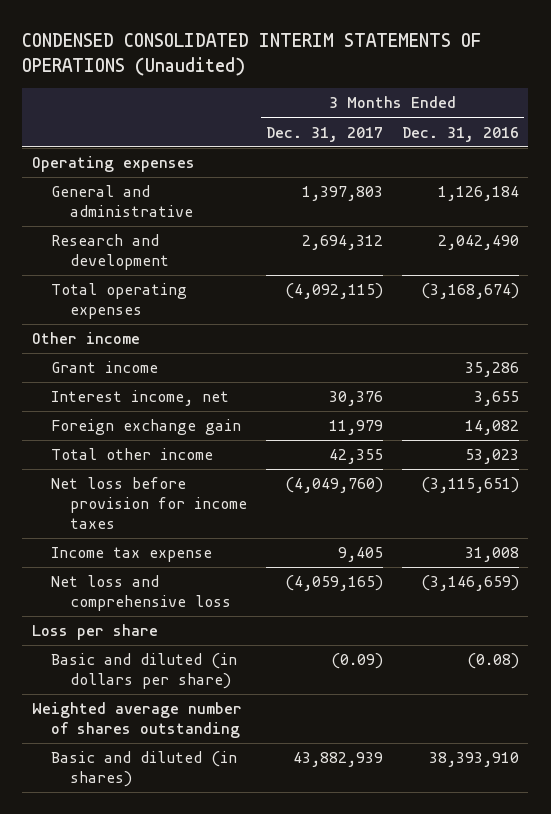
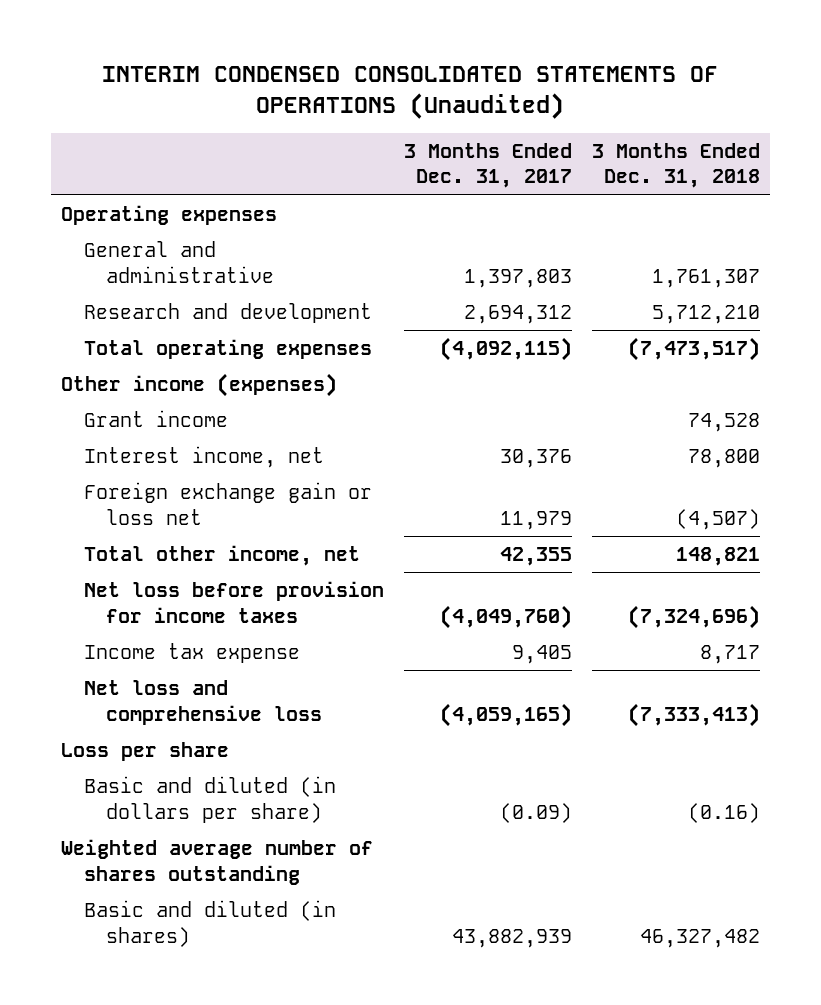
[22,33,482,77] CONDENSED CONSOLIDATED INTERIM STATEMENTS OF OPERATIONS (Unaudited) -> [102,65,719,119] INTERIM CONDENSED CONSOLIDATED STATEMENTS OF OPERATIONS (Unaudited)
[401,126,519,142] Dec. 31, 2016 -> none
none -> [591,142,760,189] 3 Months Ended Dec. 31, 2018
[31,332,140,345] Other income -> [60,373,337,398] Other income (expenses)
[51,419,242,436] Foreign exchange gain -> [83,482,372,525] Foreign exchange gain or loss net
[51,448,214,461] Total other income -> [83,545,360,567] Total other income, net

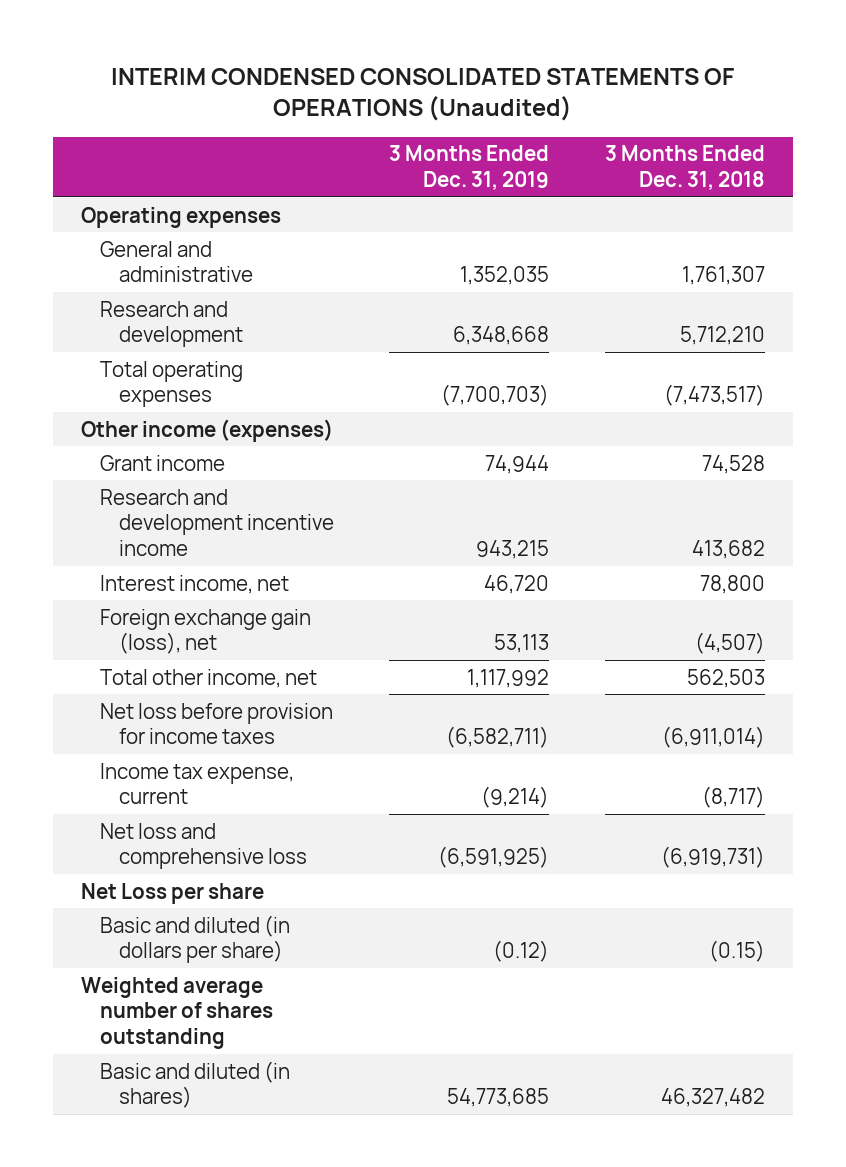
[403,142,572,189] 3 Months Ended Dec. 31, 2017 -> none
none -> [389,145,550,191] 3 Months Ended Dec. 31, 2019
none -> [99,488,334,556] Research and development incentive income
[83,482,372,525] Foreign exchange gain or loss net -> [99,608,311,655] Foreign exchange gain (loss), net
[675,547,760,567] 148,821 -> [687,668,766,688] 562,503
[627,604,760,629] (7,324,696) -> [662,726,766,749] (6,911,014)
[83,643,300,664] Income tax expense -> [99,762,294,805] Income tax expense, current
[699,645,760,665] 8,717 -> [702,786,766,809] (8,717)
[627,702,760,727] (7,333,413) -> [661,846,766,869] (6,919,731)
[60,742,229,762] Loss per share -> [81,882,265,904] Net Loss per share
[687,802,760,823] (0.16) -> [709,940,766,963] (0.15)

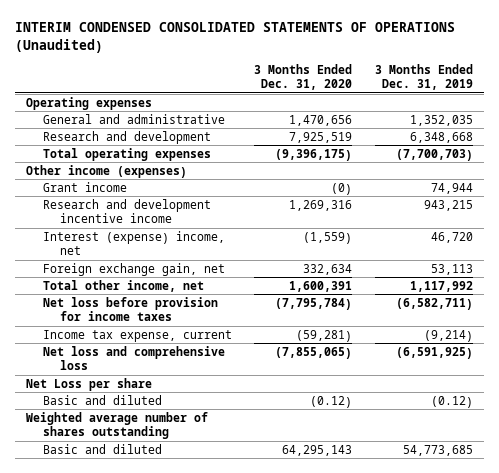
[605,145,766,191] 3 Months Ended Dec. 31, 2018 -> none
none -> [254,63,353,91] 3 Months Ended Dec. 31, 2020
[99,574,289,594] Interest income, net -> [42,230,225,256] Interest (expense) income, net
[99,608,311,655] Foreign exchange gain (loss), net -> [42,262,225,276] Foreign exchange gain, net
[99,914,290,964] Basic and diluted (in dollars per share) -> [42,394,162,405] Basic and diluted
[99,1060,290,1109] Basic and diluted (in shares) -> [42,443,162,454] Basic and diluted

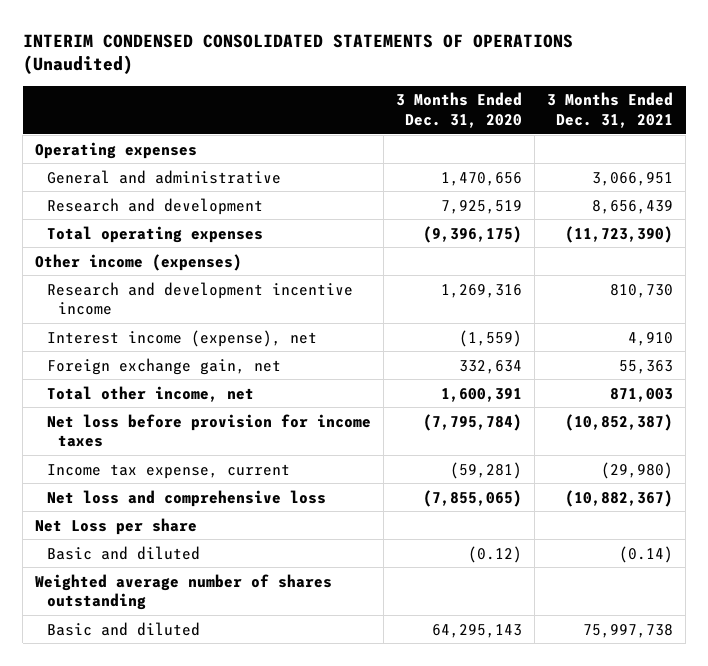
[374,63,473,91] 3 Months Ended Dec. 31, 2019 -> none
none -> [547,92,674,128] 3 Months Ended Dec. 31, 2021
[42,181,127,192] Grant income -> none
[42,230,225,256] Interest (expense) income, net -> [46,329,317,347] Interest income (expense), net

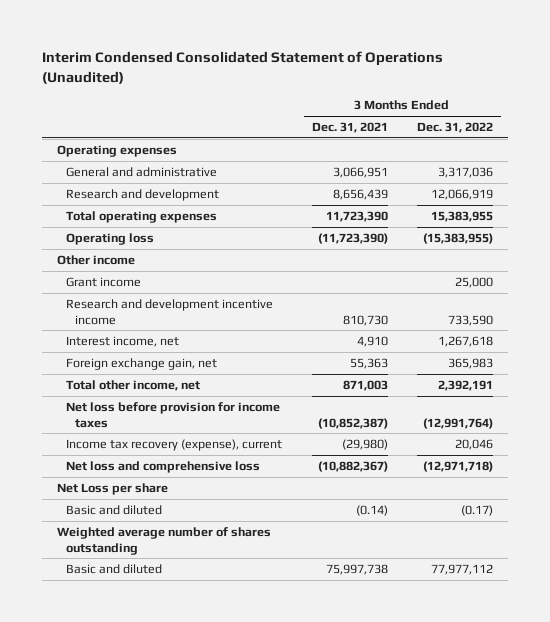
[22,33,573,75] INTERIM CONDENSED CONSOLIDATED STATEMENTS OF OPERATIONS (Unaudited) -> [42,50,444,84] Interim Condensed Consolidated Statement of Operations (Unaudited)
[395,92,522,128] 3 Months Ended Dec. 31, 2020 -> none
none -> [417,121,494,133] Dec. 31, 2022
[565,225,674,243] (11,723,390) -> [325,210,388,222] 11,723,390
none -> [66,232,155,245] Operating loss
[35,253,243,271] Other income (expenses) -> [57,254,136,265] Other income
none -> [66,276,142,287] Grant income
[46,329,317,347] Interest income (expense), net -> [66,335,180,347] Interest income, net
[46,463,290,479] Income tax expense, current -> [66,438,283,451] Income tax recovery (expense), current

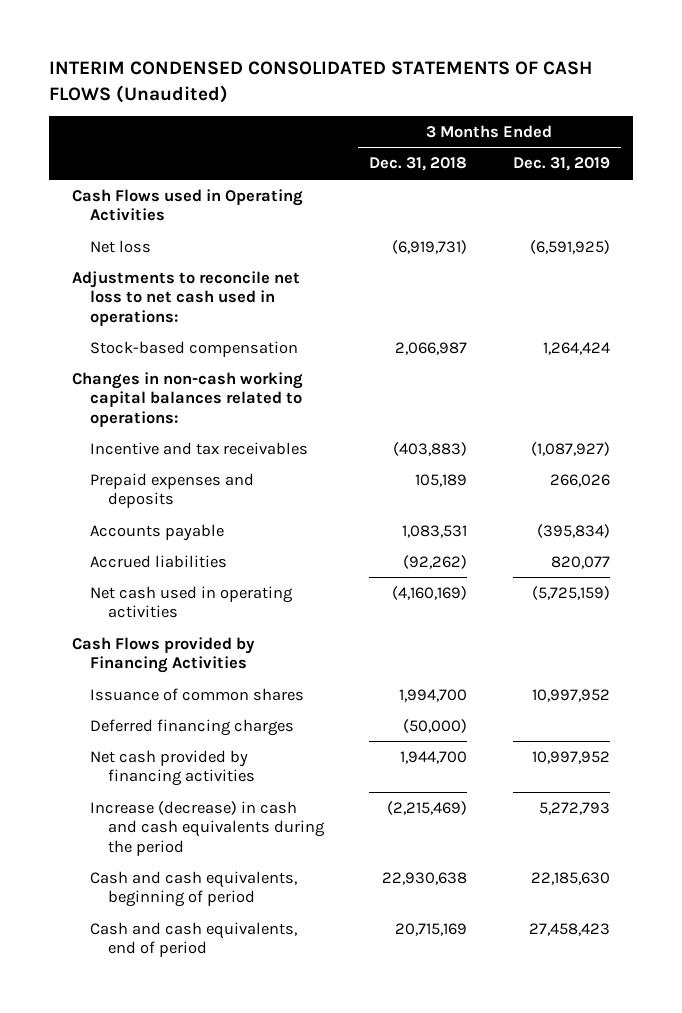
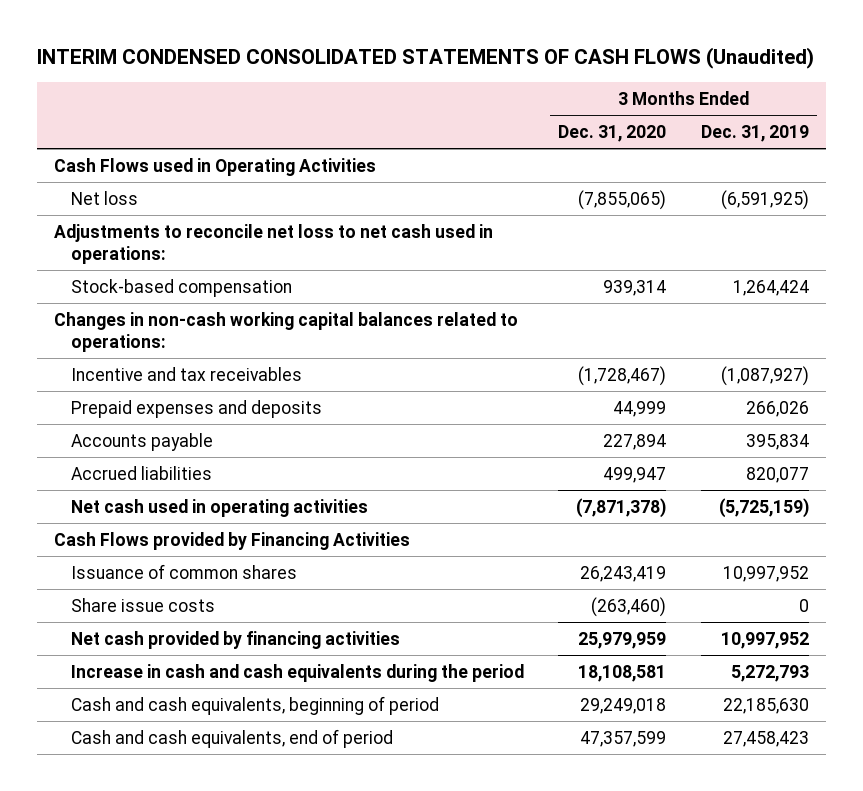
[369,157,468,172] Dec. 31, 2018 -> none
none -> [558,125,667,143] Dec. 31, 2020
[536,523,610,538] (395,834) -> [745,433,809,450] 395,834
[89,718,294,736] Deferred financing charges -> none
none -> [70,597,215,612] Share issue costs
[89,800,325,856] Increase (decrease) in cash and cash equivalents during the period -> [70,663,524,682] Increase in cash and cash equivalents during the period

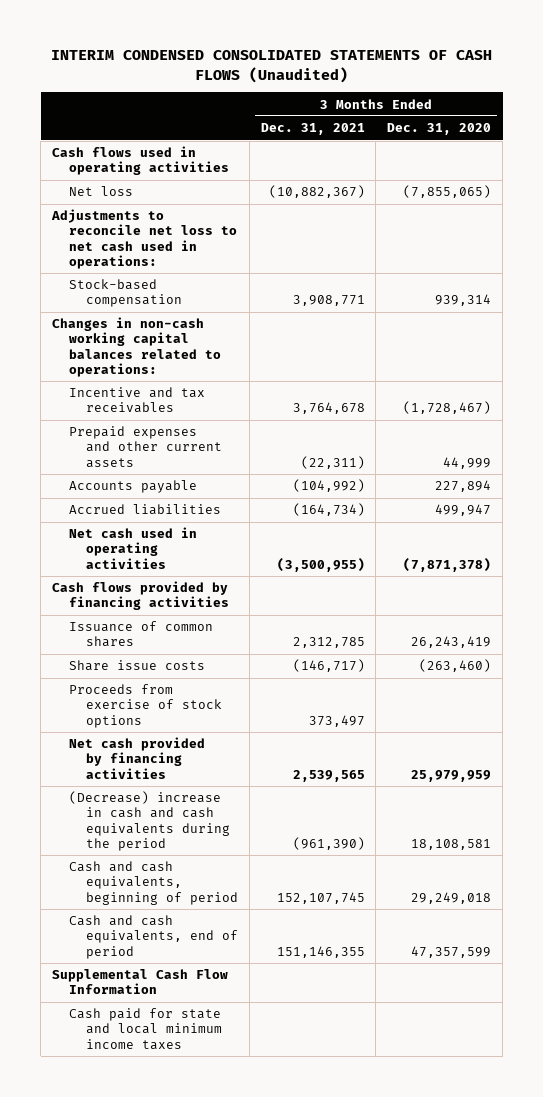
[700,125,809,143] Dec. 31, 2019 -> none
none -> [260,123,365,136] Dec. 31, 2021
[54,157,377,176] Cash Flows used in Operating Activities -> [51,146,230,176] Cash flows used in operating activities
[70,399,322,418] Prepaid expenses and deposits -> [69,426,223,468] Prepaid expenses and other current assets
[54,531,411,550] Cash Flows provided by Financing Activities -> [51,581,230,611] Cash flows provided by financing activities
none -> [69,684,223,728] Proceeds from exercise of stock options
[70,663,524,682] Increase in cash and cash equivalents during the period -> [69,791,231,851] (Decrease) increase in cash and cash equivalents during the period
none -> [51,969,228,995] Supplemental Cash Flow Information
none -> [69,1008,223,1050] Cash paid for state and local minimum income taxes

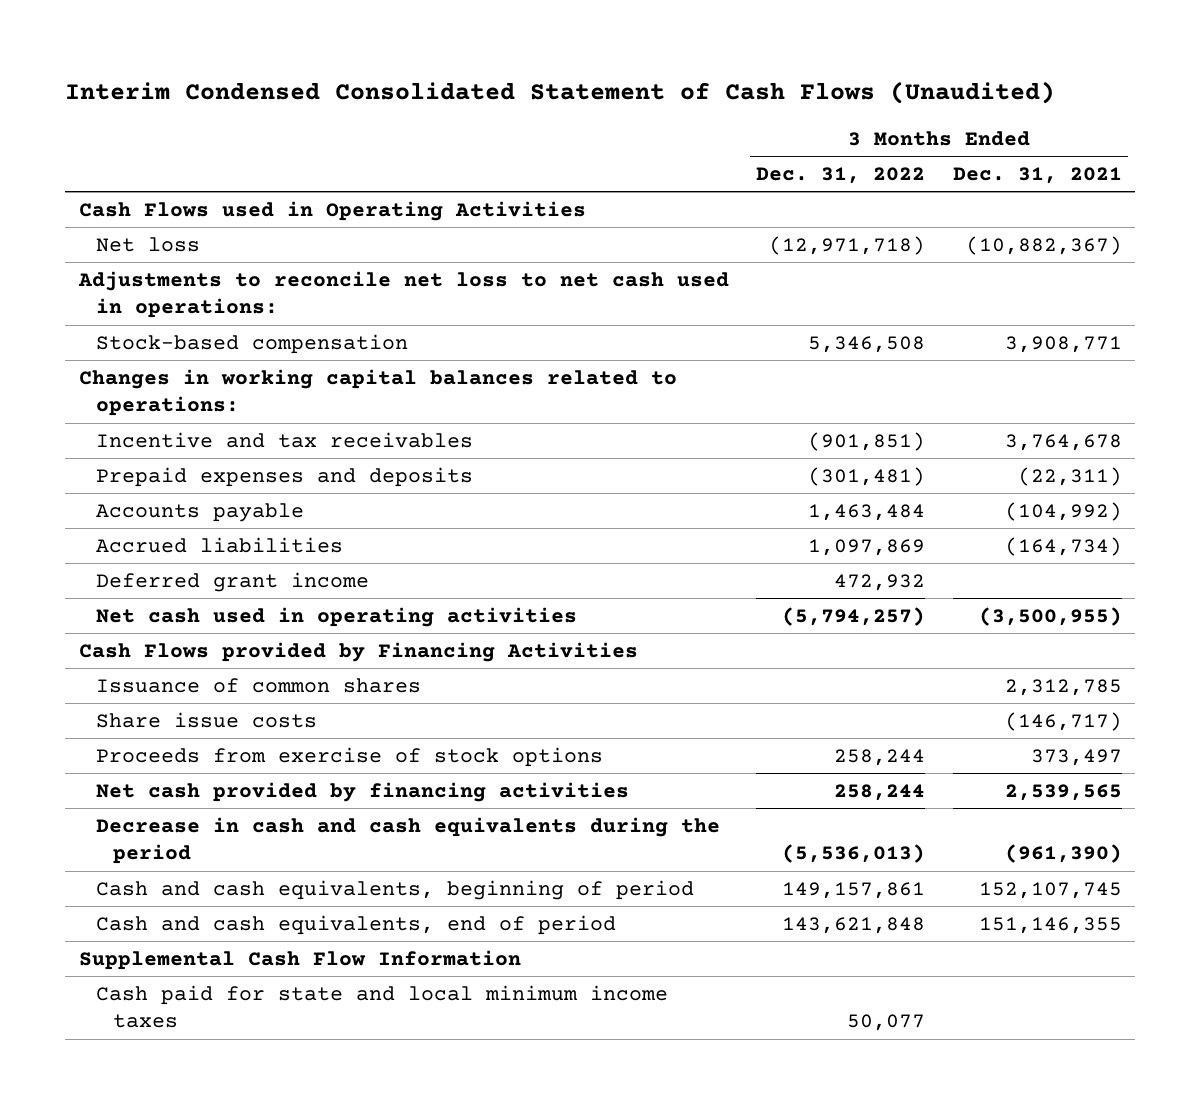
[50,50,492,83] INTERIM CONDENSED CONSOLIDATED STATEMENTS OF CASH FLOWS (Unaudited) -> [65,81,1056,105] Interim Condensed Consolidated Statement of Cash Flows (Unaudited)
[387,123,492,136] Dec. 31, 2020 -> none
none -> [756,167,926,185] Dec. 31, 2022
[51,146,230,176] Cash flows used in operating activities -> [79,200,587,221] Cash Flows used in Operating Activities
[51,317,222,377] Changes in non-cash working capital balances related to operations: -> [79,368,678,417] Changes in working capital balances related to operations:
[69,426,223,468] Prepaid expenses and other current assets -> [95,466,473,487] Prepaid expenses and deposits
none -> [95,571,369,592] Deferred grant income
[51,581,230,611] Cash flows provided by financing activities -> [79,641,639,662] Cash Flows provided by Financing Activities
[69,791,231,851] (Decrease) increase in cash and cash equivalents during the period -> [95,816,720,865] Decrease in cash and cash equivalents during the period

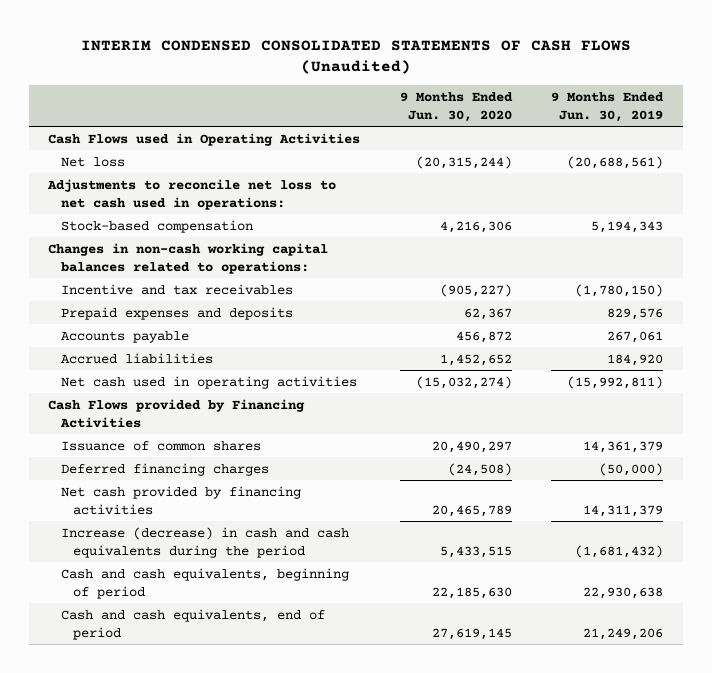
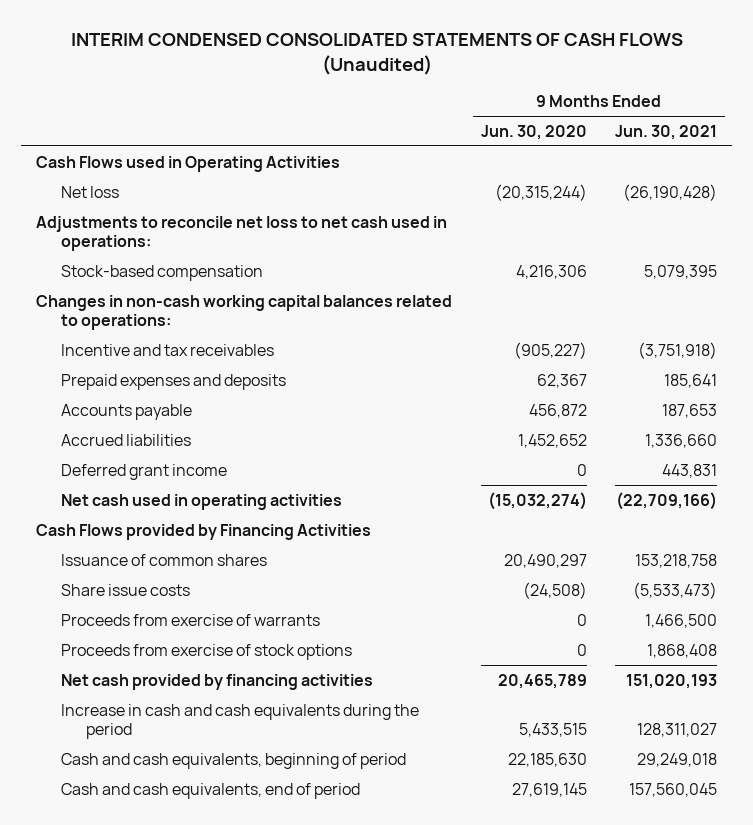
[551,91,665,122] 9 Months Ended Jun. 30, 2019 -> none
none -> [615,124,718,140] Jun. 30, 2021
none -> [61,463,228,480] Deferred grant income
[60,462,269,476] Deferred financing charges -> [61,583,191,596] Share issue costs
none -> [61,613,321,626] Proceeds from exercise of warrants
none -> [61,643,353,660] Proceeds from exercise of stock options
[60,526,349,558] Increase (decrease) in cash and cash equivalents during the period -> [61,703,420,739] Increase in cash and cash equivalents during the period

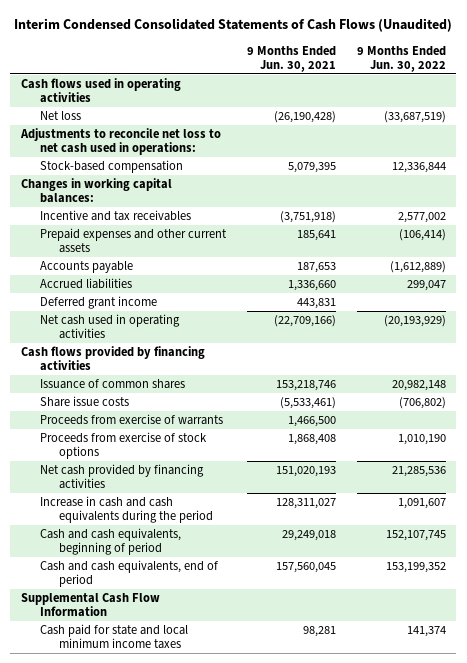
[70,32,683,75] INTERIM CONDENSED CONSOLIDATED STATEMENTS OF CASH FLOWS (Unaudited) -> [14,18,453,33] Interim Condensed Consolidated Statements of Cash Flows (Unaudited)
[480,124,587,140] Jun. 30, 2020 -> none
none -> [356,45,446,72] 9 Months Ended Jun. 30, 2022
[35,155,340,172] Cash Flows used in Operating Activities -> [20,77,181,104] Cash flows used in operating activities
[35,294,452,330] Changes in non-cash working capital balances related to operations: -> [20,177,172,204] Changes in working capital balances:
[61,373,287,390] Prepaid expenses and deposits -> [39,227,227,254] Prepaid expenses and other current assets
[35,523,371,540] Cash Flows provided by Financing Activities -> [20,345,205,372] Cash flows provided by financing activities
[635,553,718,568] 153,218,758 -> [275,379,336,391] 153,218,746
[633,581,718,599] (5,533,473) -> [279,396,336,409] (5,533,461)
none -> [20,592,160,618] Supplemental Cash Flow Information
none -> [39,623,188,650] Cash paid for state and local minimum income taxes

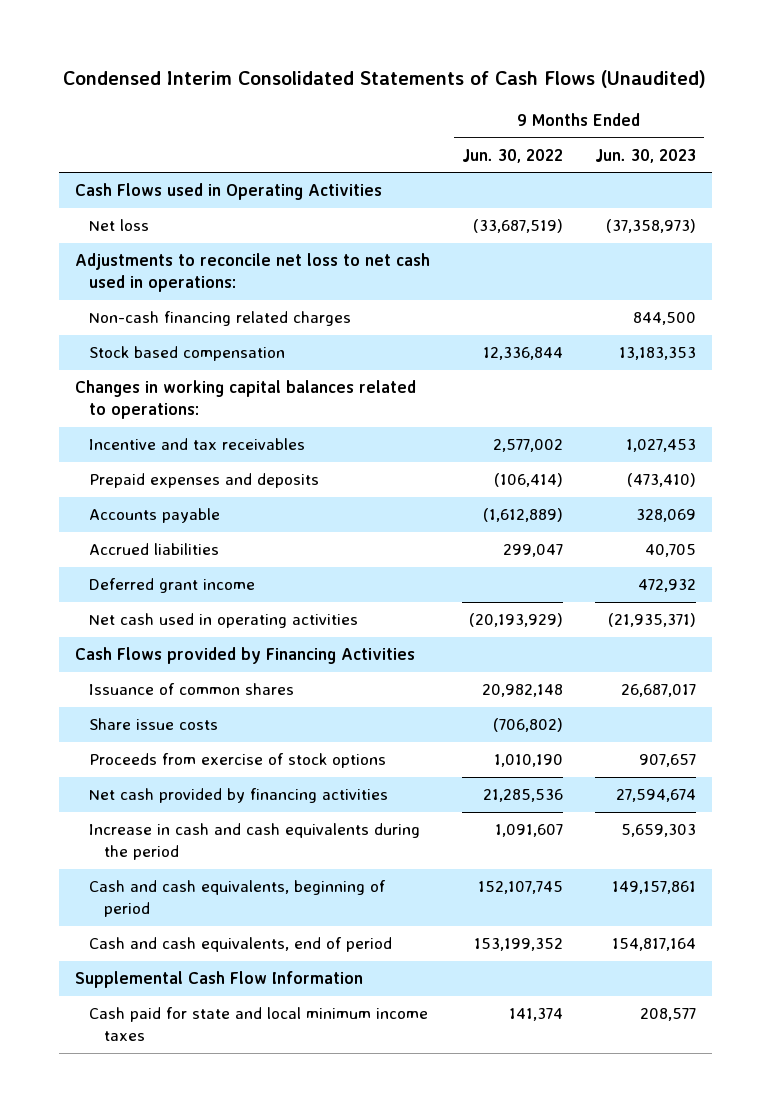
[14,18,453,33] Interim Condensed Consolidated Statements of Cash Flows (Unaudited) -> [63,70,707,89] Condensed Interim Consolidated Statements of Cash Flows (Unaudited)
[246,45,336,72] 9 Months Ended Jun. 30, 2021 -> none
none -> [594,148,696,163] Jun. 30, 2023
[20,77,181,104] Cash flows used in operating activities -> [74,183,382,201] Cash Flows used in Operating Activities
none -> [89,311,352,327] Non-cash financing related charges
[39,159,183,173] Stock-based compensation -> [89,346,286,362] Stock based compensation
[20,177,172,204] Changes in working capital balances: -> [74,380,416,420] Changes in working capital balances related to operations:
[39,227,227,254] Prepaid expenses and other current assets -> [89,473,320,489] Prepaid expenses and deposits
[20,345,205,372] Cash flows provided by financing activities -> [74,647,415,665] Cash Flows provided by Financing Activities
[39,413,223,425] Proceeds from exercise of warrants -> none

